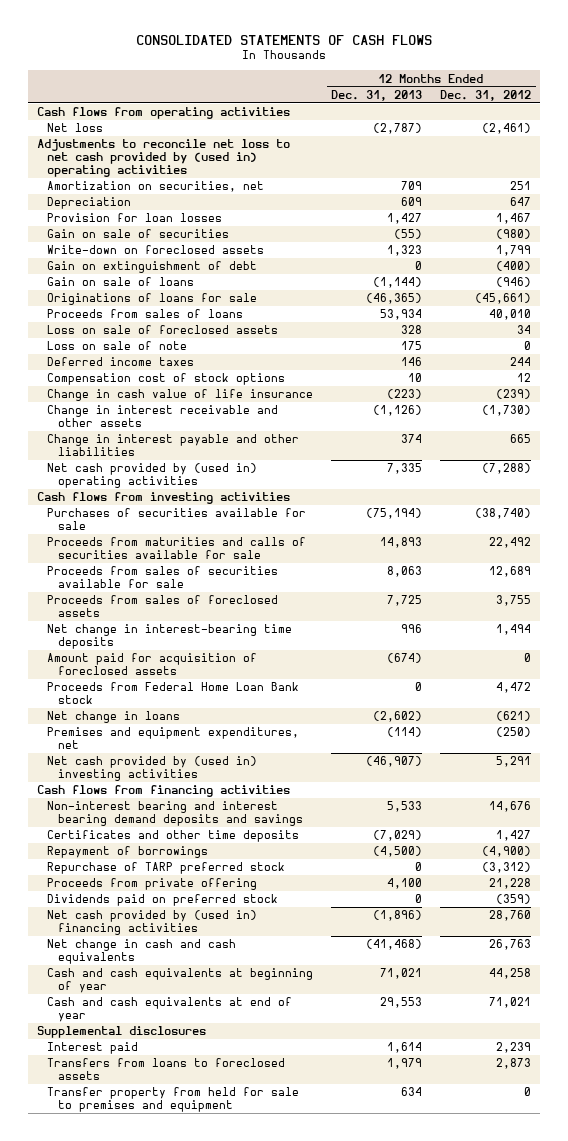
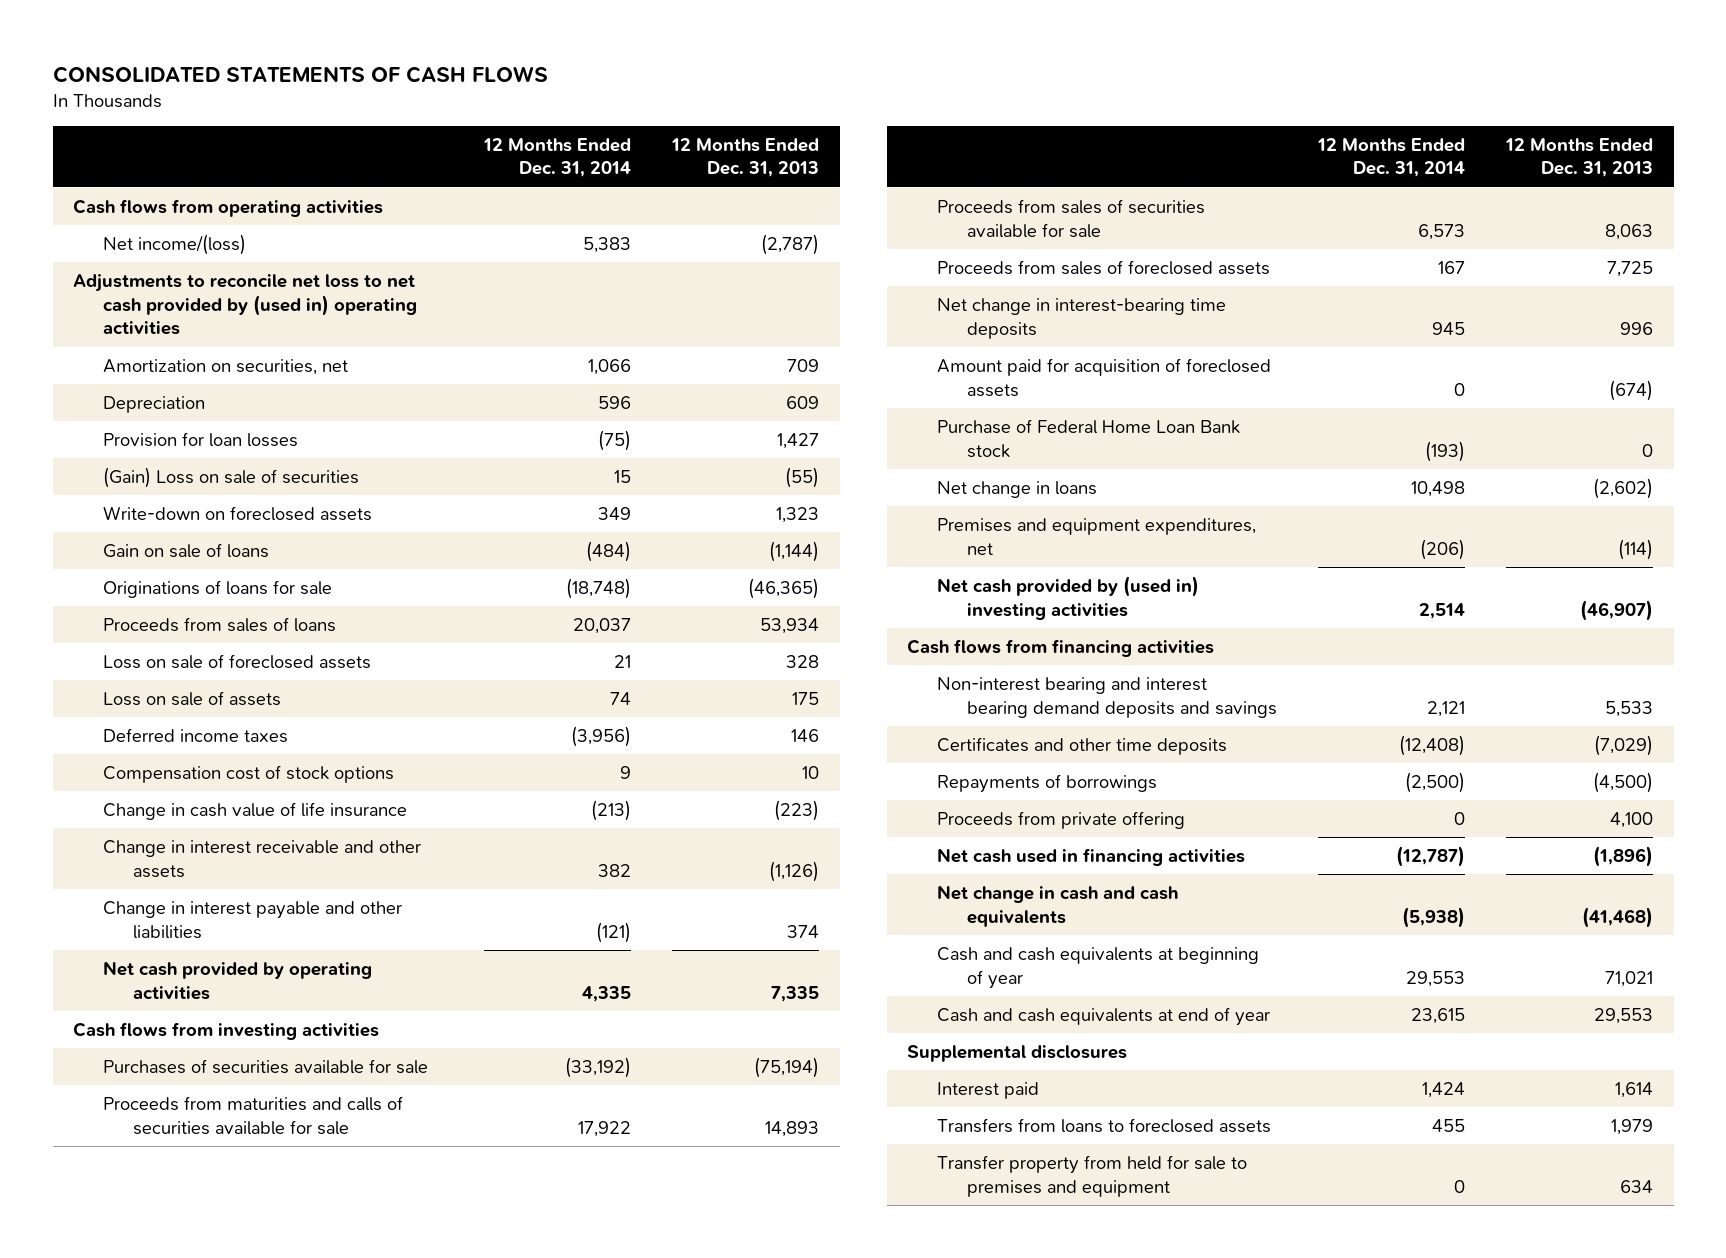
[440,89,532,101] Dec. 31, 2012 -> none
none -> [483,137,632,178] 12 Months Ended Dec. 31, 2014
[47,123,104,133] Net loss -> [103,234,247,256] Net income/(loss)
[47,229,230,239] Gain on sale of securities -> [103,467,360,489] (Gain) Loss on sale of securities
[47,261,258,274] Gain on extinguishment of debt -> none
[47,341,188,351] Loss on sale of note -> [103,691,282,707] Loss on sale of assets
[47,463,258,489] Net cash provided by (used in) operating activities -> [103,961,373,1000] Net cash provided by operating activities
[47,682,300,705] Proceeds from Federal Home Loan Bank stock -> [936,419,1240,458] Purchase of Federal Home Loan Bank stock
[47,862,286,875] Repurchase of TARP preferred stock -> none
[47,846,209,859] Repayment of borrowings -> [936,774,1157,794] Repayments of borrowings
[47,894,279,907] Dividends paid on preferred stock -> none
[47,910,258,936] Net cash provided by (used in) financing activities -> [936,848,1245,867] Net cash used in financing activities

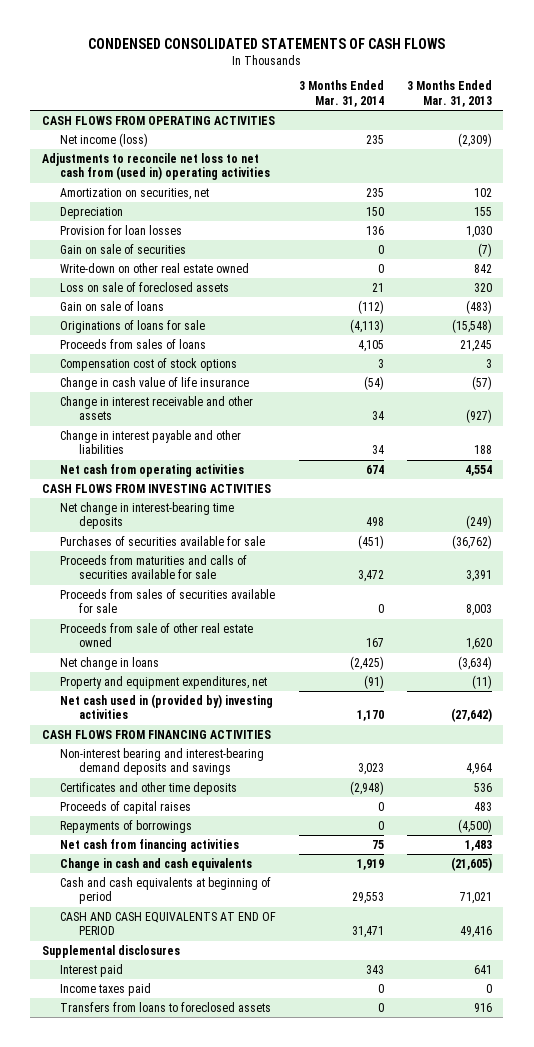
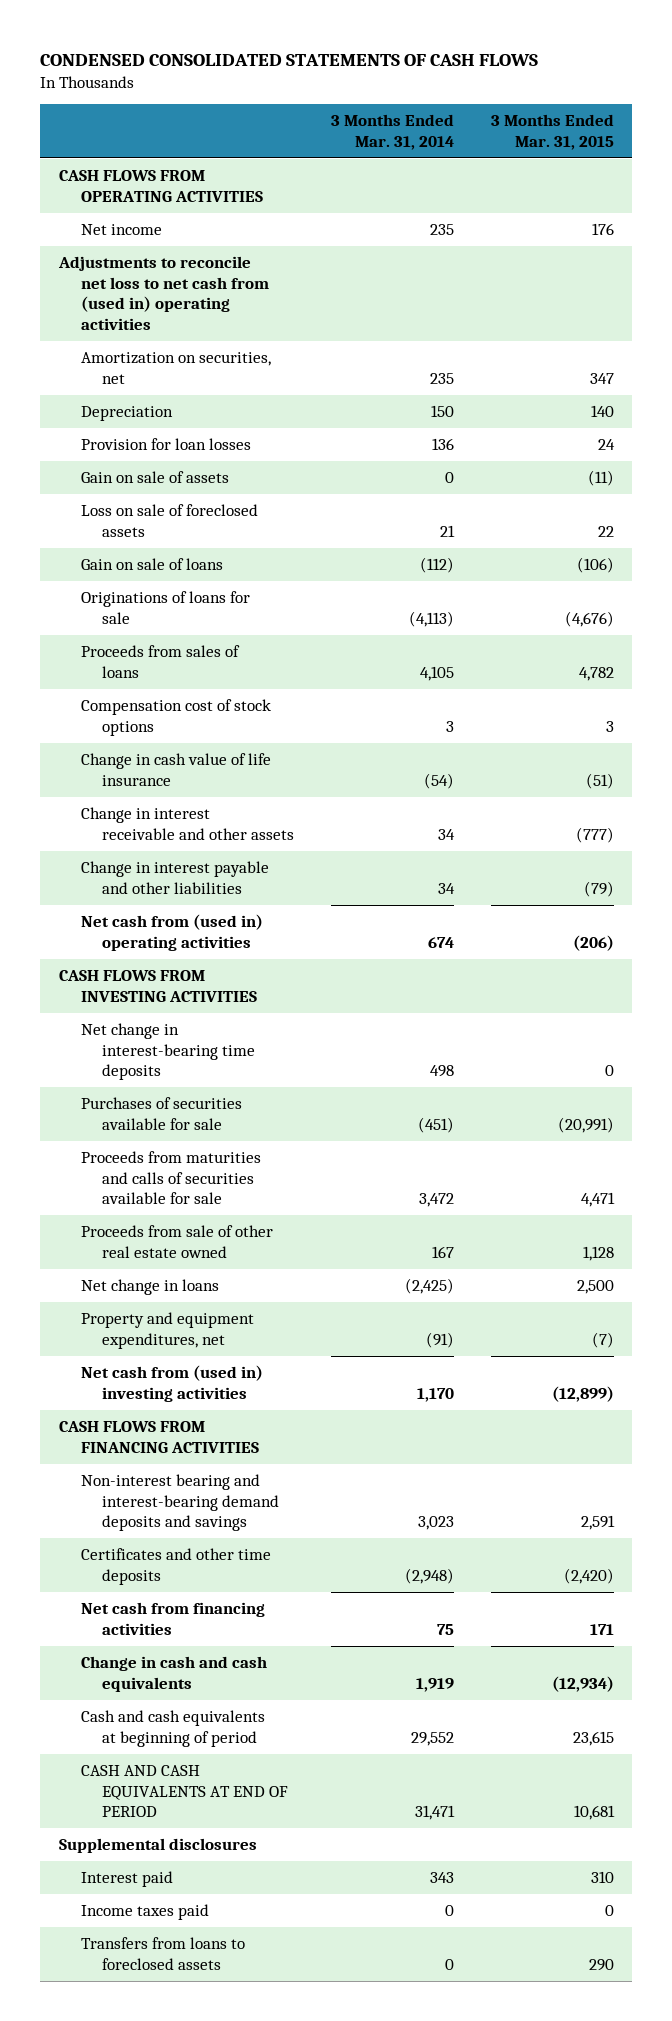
[406,80,492,108] 3 Months Ended Mar. 31, 2013 -> none
none -> [490,114,614,150] 3 Months Ended Mar. 31, 2015
[60,132,149,147] Net income (loss) -> [80,224,162,236] Net income
[60,262,250,273] Write-down on other real estate owned -> none
[60,243,187,254] Gain on sale of securities -> [80,471,229,484] Gain on sale of assets
[60,463,245,477] Net cash from operating activities -> [80,914,263,951] Net cash from (used in) operating activities
[60,588,276,614] Proceeds from sales of securities available for sale -> none
[60,693,274,720] Net cash used in (provided by) investing activities -> [80,1365,263,1402] Net cash from (used in) investing activities
[60,800,192,814] Proceeds of capital raises -> none
[60,819,193,833] Repayments of borrowings -> none
[352,892,385,905] 29,553 -> [410,1731,454,1746] 29,552

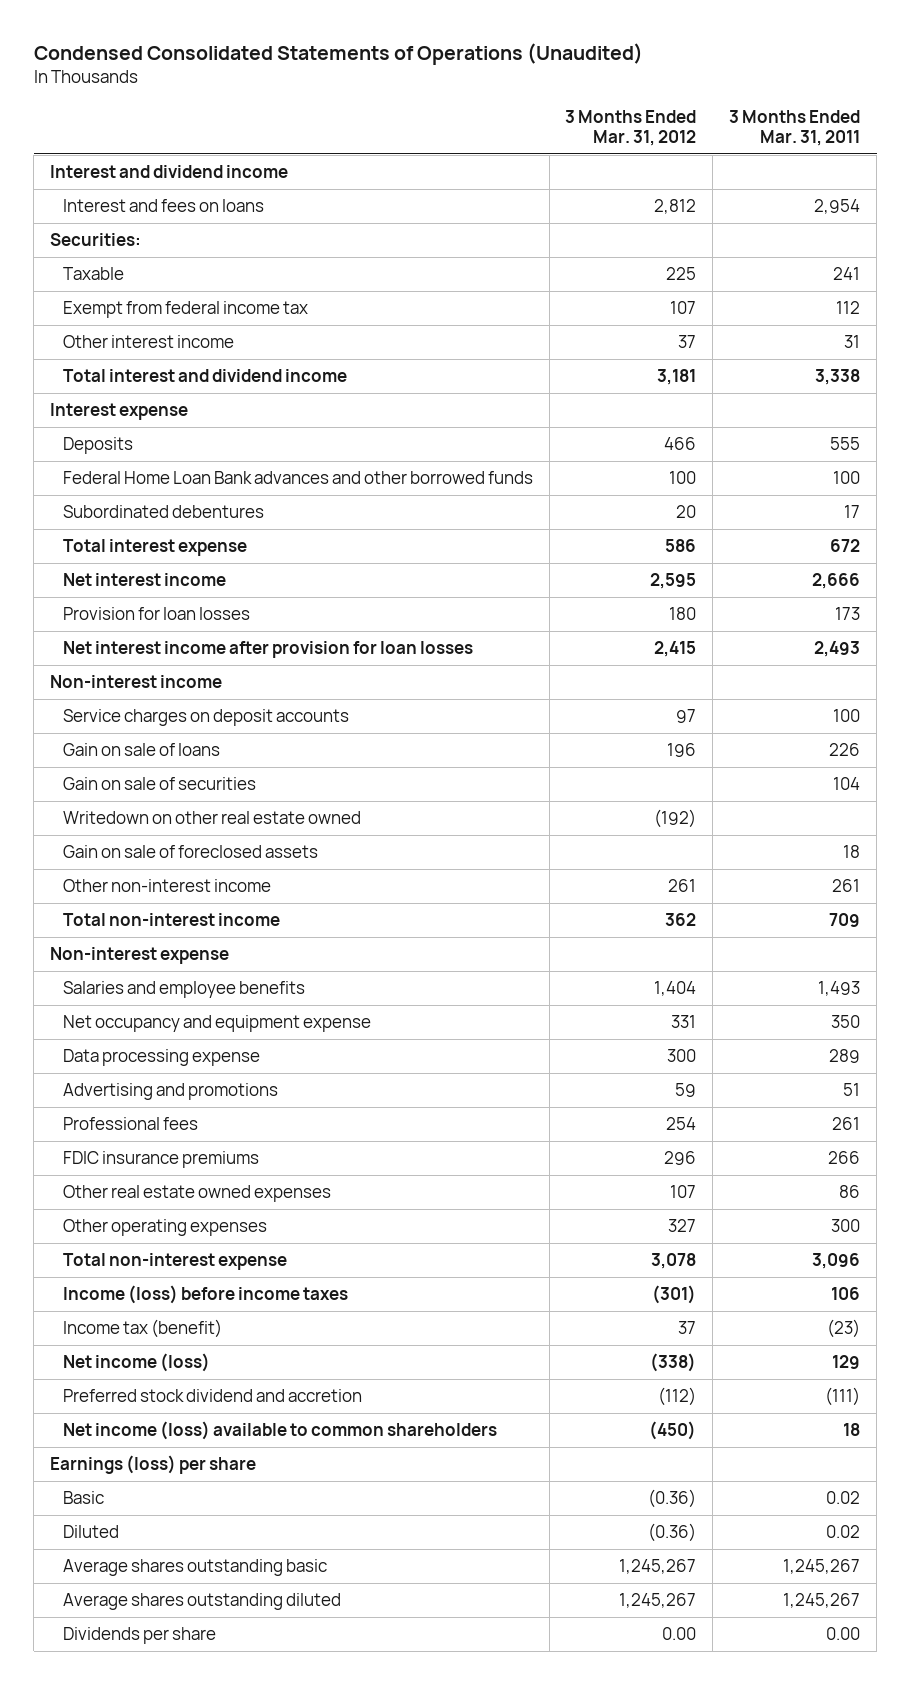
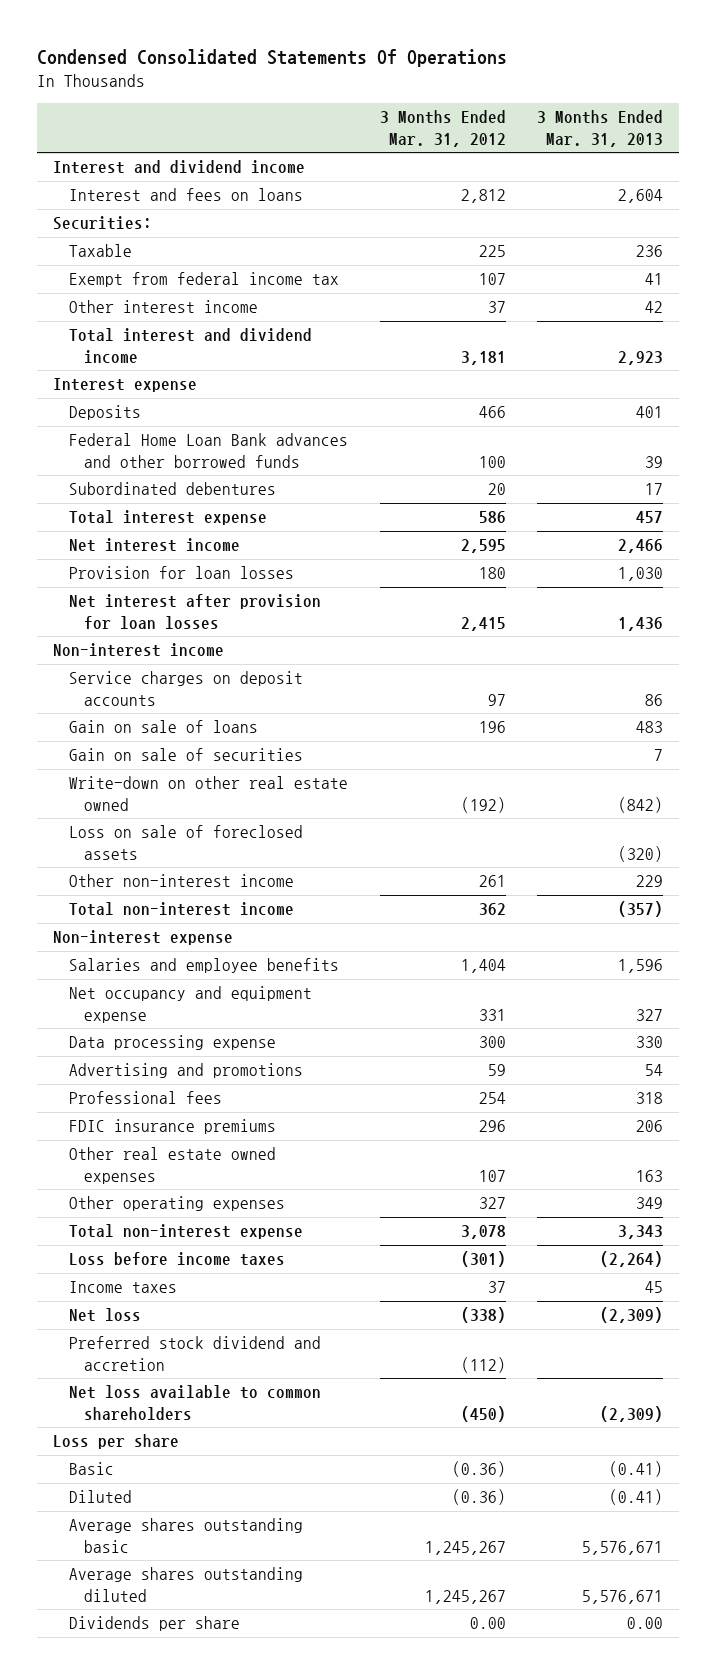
[33,43,643,66] Condensed Consolidated Statements of Operations (Unaudited) -> [37,49,508,68] Condensed Consolidated Statements Of Operations
[729,110,861,147] 3 Months Ended Mar. 31, 2011 -> none
none -> [537,110,664,148] 3 Months Ended Mar. 31, 2013
[62,640,473,658] Net interest income after provision for loan losses -> [68,594,321,629] Net interest after provision for loan losses
[62,810,361,824] Writedown on other real estate owned -> [68,776,348,811] Write-down on other real estate owned
[62,844,318,858] Gain on sale of foreclosed assets -> [68,825,303,860] Loss on sale of foreclosed assets
[62,1284,348,1304] Income (loss) before income taxes -> [68,1252,285,1267] Loss before income taxes
[62,1318,222,1338] Income tax (benefit) -> [68,1281,177,1294] Income taxes
[62,1352,210,1372] Net income (loss) -> [68,1308,141,1323] Net loss
[62,1420,497,1440] Net income (loss) available to common shareholders -> [68,1385,321,1420] Net loss available to common shareholders
[50,1454,257,1474] Earnings (loss) per share -> [53,1434,180,1450] Loss per share

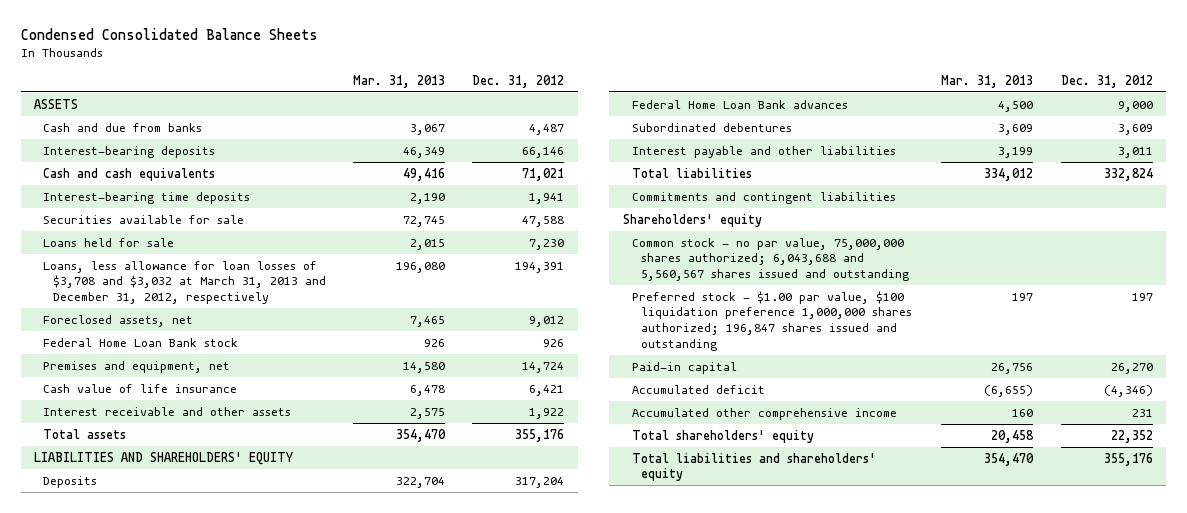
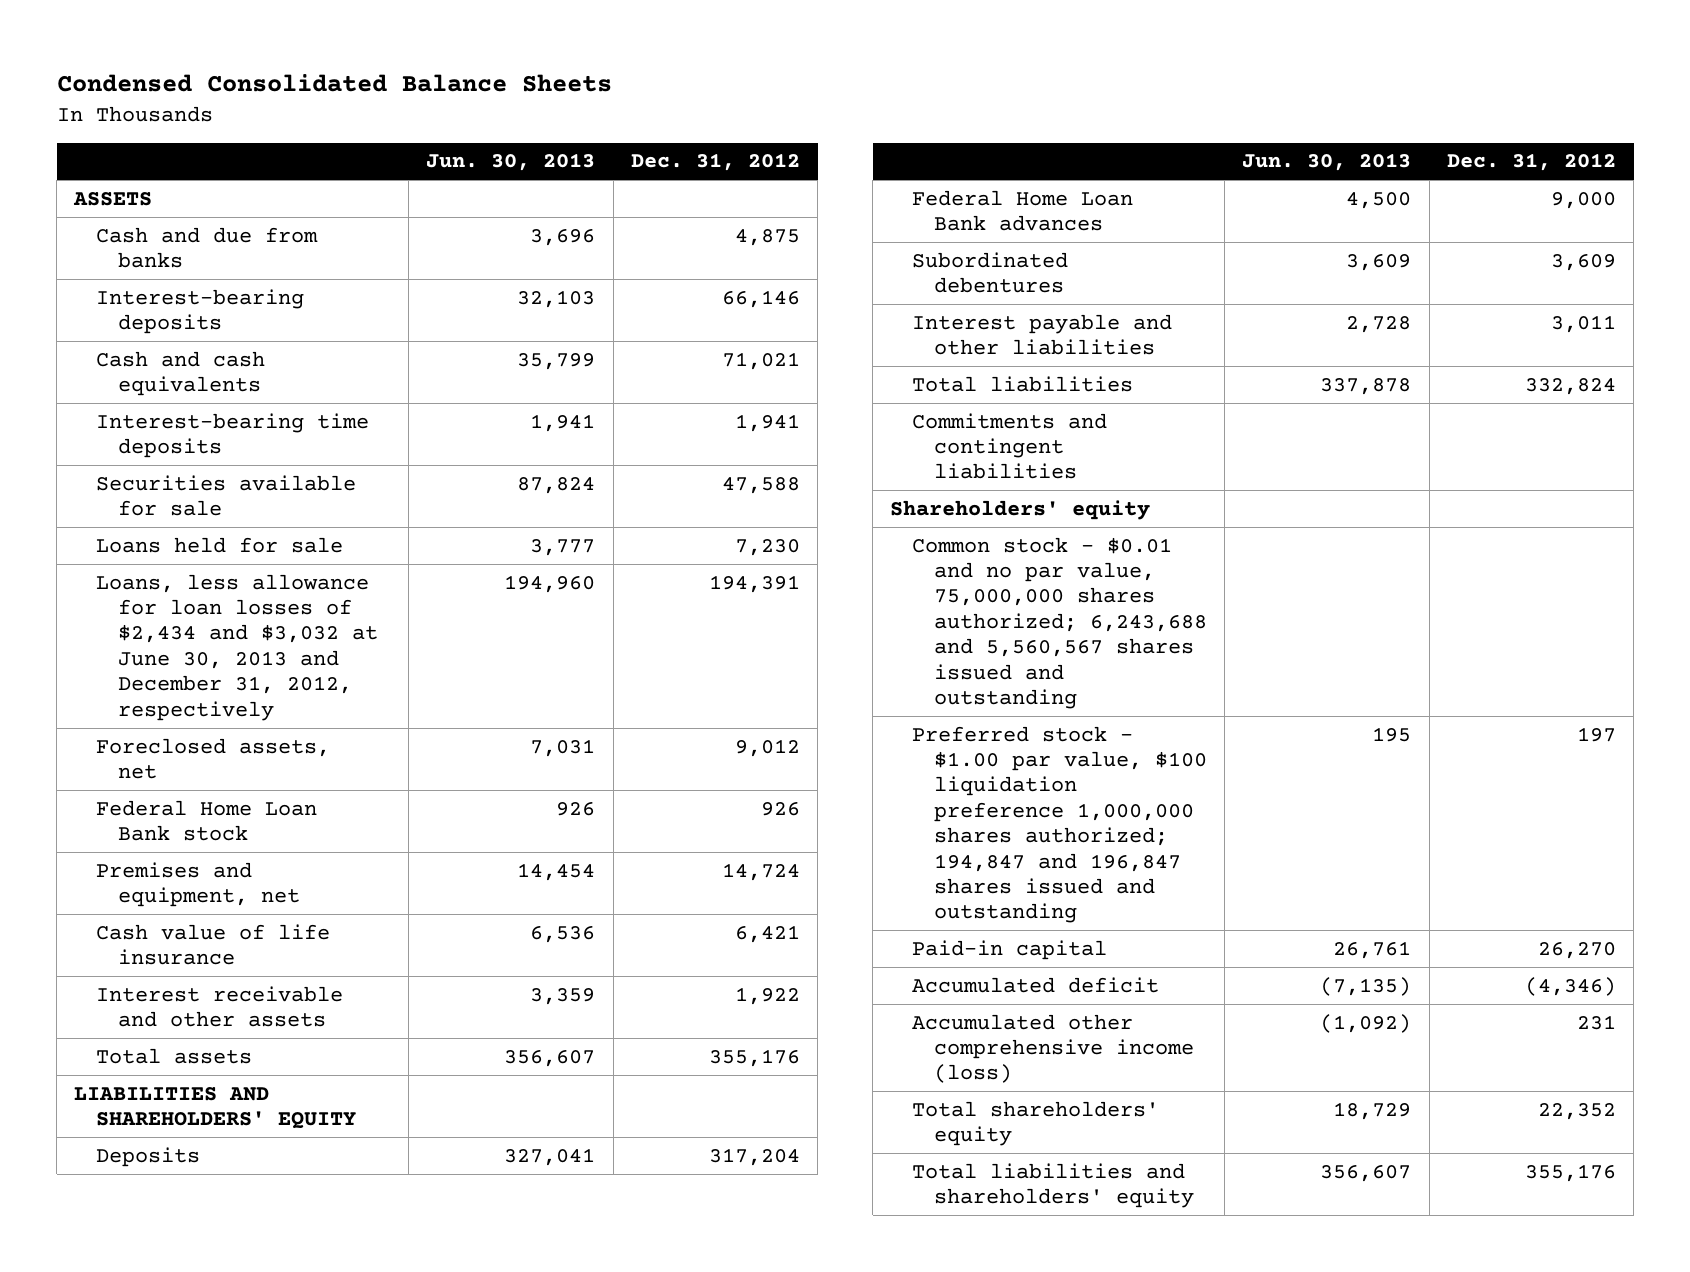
[352,74,445,88] Mar. 31, 2013 -> none
none -> [426,153,596,172] Jun. 30, 2013
[529,123,565,135] 4,487 -> [734,228,800,246] 4,875
[43,260,326,304] Loans, less allowance for loan losses of $3,708 and $3,032 at March 31, 2013 and December 31, 2012, respectively -> [96,573,378,721] Loans, less allowance for loan losses of $2,434 and $3,032 at June 30, 2013 and December 31, 2012, respectively
[631,237,909,281] Common stock - no par value, 75,000,000 shares authorized; 6,043,688 and 5,560,567 shares issued and outstanding -> [912,536,1207,710] Common stock - $0.01 and no par value, 75,000,000 shares authorized; 6,243,688 and 5,560,567 shares issued and outstanding
[631,290,912,351] Preferred stock - $1.00 par value, $100 liquidation preference 1,000,000 shares authorized; 196,847 shares issued and outstanding -> [912,725,1207,924] Preferred stock - $1.00 par value, $100 liquidation preference 1,000,000 shares authorized; 194,847 and 196,847 shares issued and outstanding
[631,407,897,420] Accumulated other comprehensive income -> [912,1013,1194,1084] Accumulated other comprehensive income (loss)

